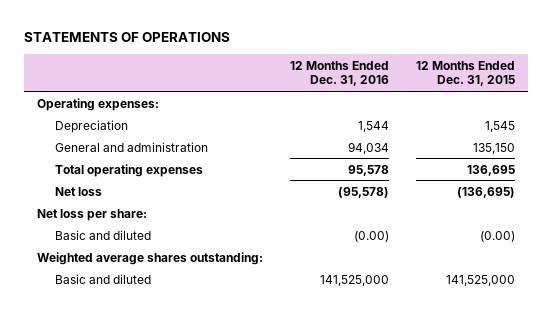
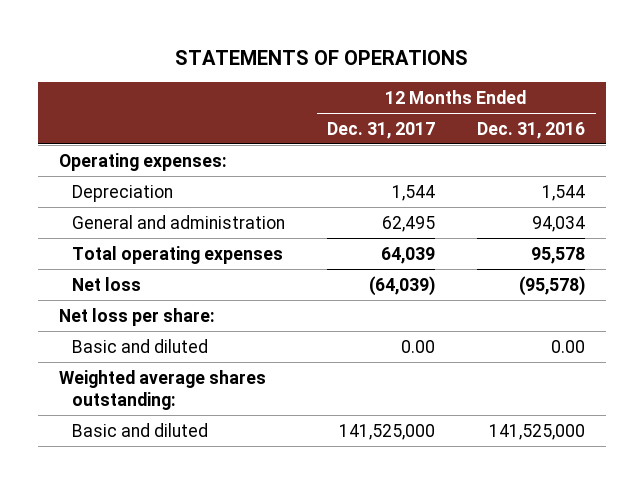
[416,60,516,87] 12 Months Ended Dec. 31, 2015 -> none
none -> [327,121,436,139] Dec. 31, 2017
[354,230,390,242] (0.00) -> [551,339,586,353] 0.00

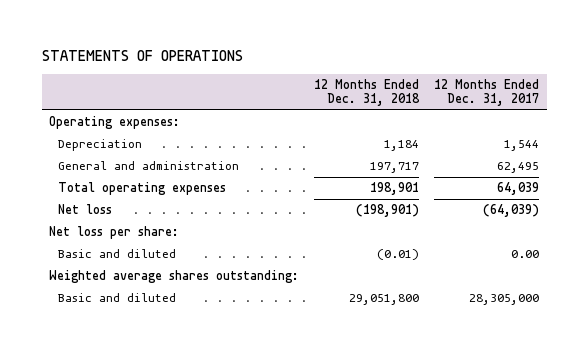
[477,121,586,139] Dec. 31, 2016 -> none
none -> [314,78,421,107] 12 Months Ended Dec. 31, 2018
[339,423,436,440] 141,525,000 -> [469,294,540,306] 28,305,000

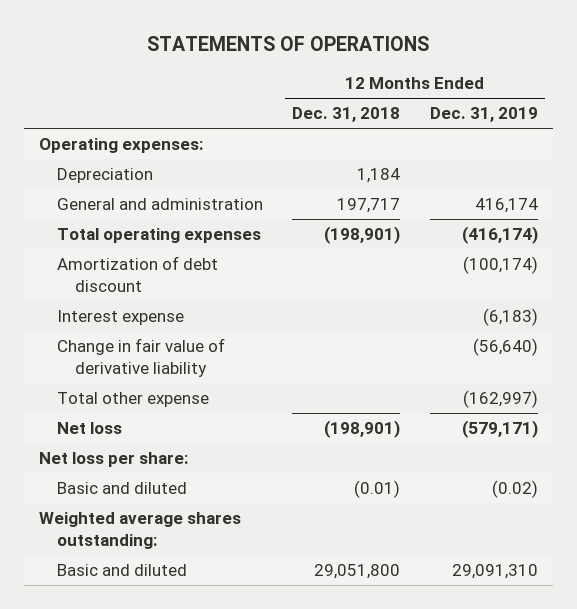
[434,78,540,107] 12 Months Ended Dec. 31, 2017 -> none
none -> [429,107,538,123] Dec. 31, 2019
[370,182,420,196] 198,901 -> [324,226,401,245] (198,901)
none -> [56,256,218,293] Amortization of debt discount
none -> [56,310,184,326] Interest expense
none -> [56,338,225,378] Change in fair value of derivative liability
none -> [56,392,209,408] Total other expense

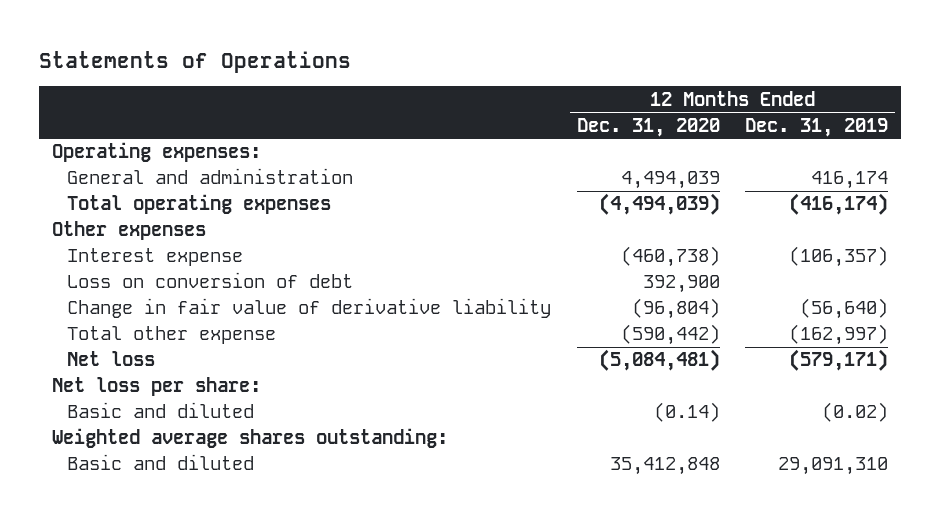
[147,35,430,51] STATEMENTS OF OPERATIONS -> [39,50,352,73] Statements of Operations
[292,107,401,123] Dec. 31, 2018 -> none
none -> [576,117,720,137] Dec. 31, 2020
[56,168,153,184] Depreciation -> none
[56,256,218,293] Amortization of debt discount -> none
none -> [52,221,207,241] Other expenses
[482,308,538,327] (6,183) -> [789,246,889,268] (106,357)
none -> [67,272,354,289] Loss on conversion of debt

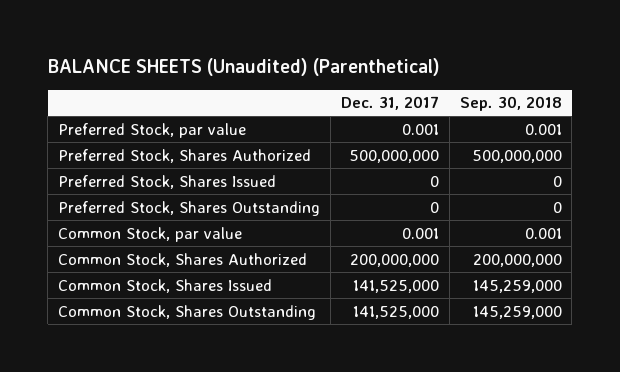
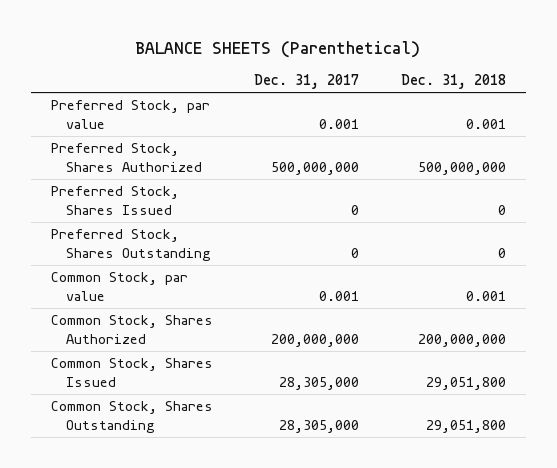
[47,58,440,77] BALANCE SHEETS (Unaudited) (Parenthetical) -> [135,40,421,58] BALANCE SHEETS (Parenthetical)
[459,96,562,112] Sep. 30, 2018 -> none
none -> [400,74,506,90] Dec. 31, 2018
[352,279,439,293] 141,525,000 -> [279,376,360,390] 28,305,000
[352,305,439,319] 141,525,000 -> [279,419,360,433] 28,305,000

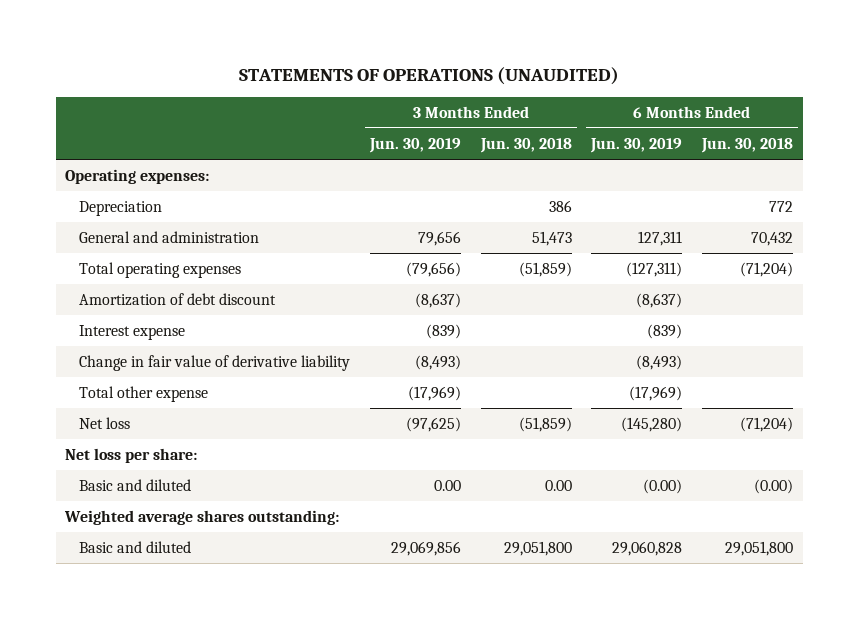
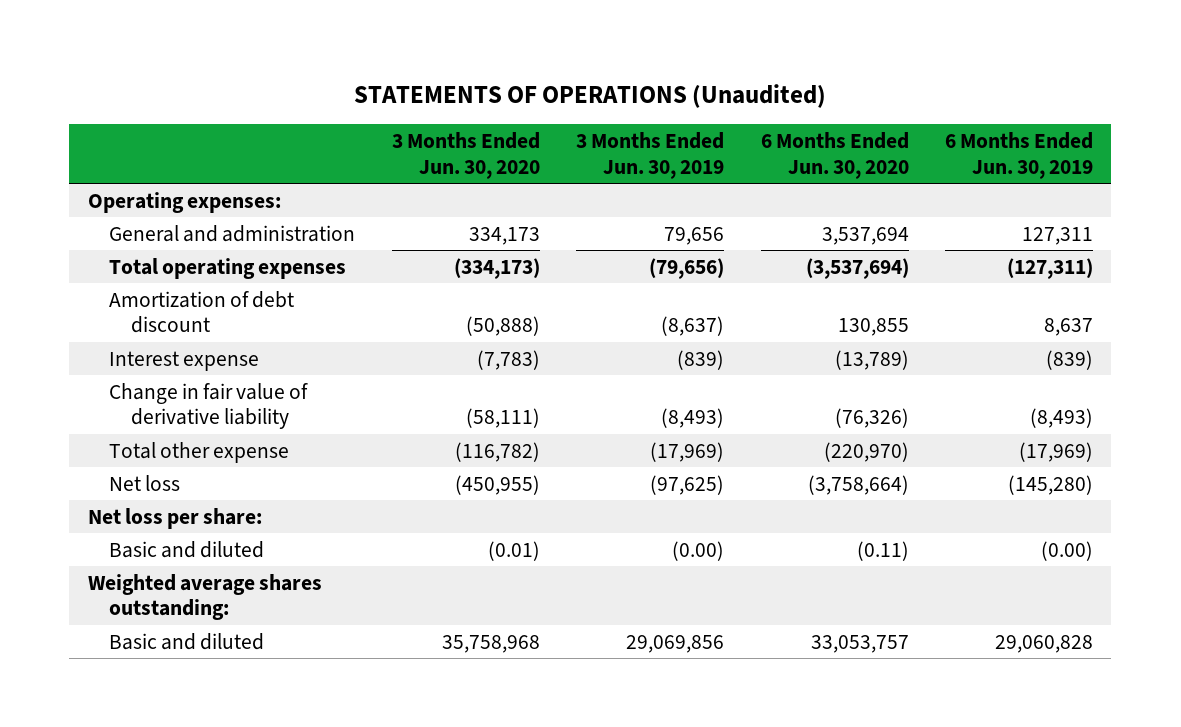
[239,66,620,85] STATEMENTS OF OPERATIONS (UNAUDITED) -> [354,83,827,108] STATEMENTS OF OPERATIONS (Unaudited)
[479,138,572,154] Jun. 30, 2018 -> none
[700,138,793,154] Jun. 30, 2018 -> none
none -> [391,132,540,179] 3 Months Ended Jun. 30, 2020
none -> [760,132,909,179] 6 Months Ended Jun. 30, 2020
[79,201,163,217] Depreciation -> none
[636,293,683,309] (8,637) -> [1043,318,1093,337] 8,637
[433,480,461,492] 0.00 -> [672,540,725,561] (0.00)

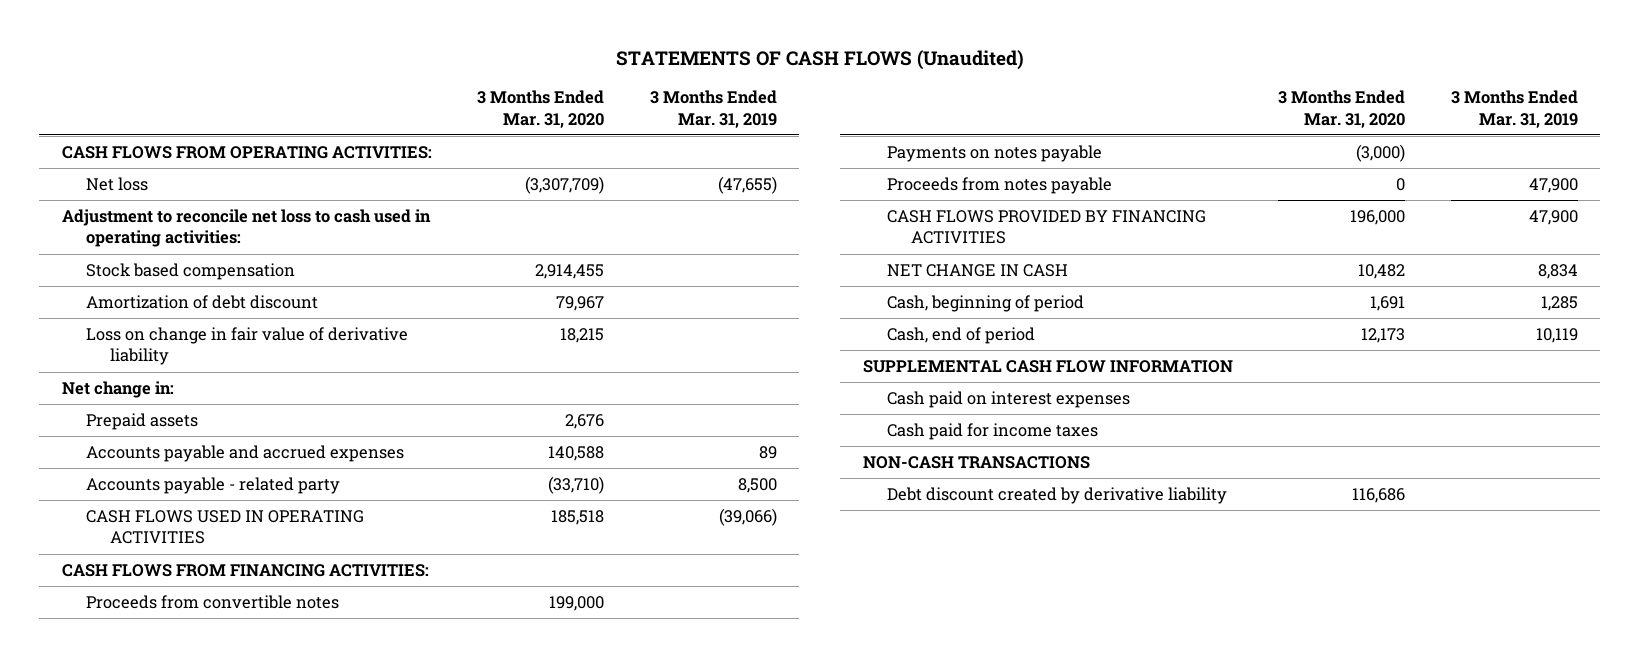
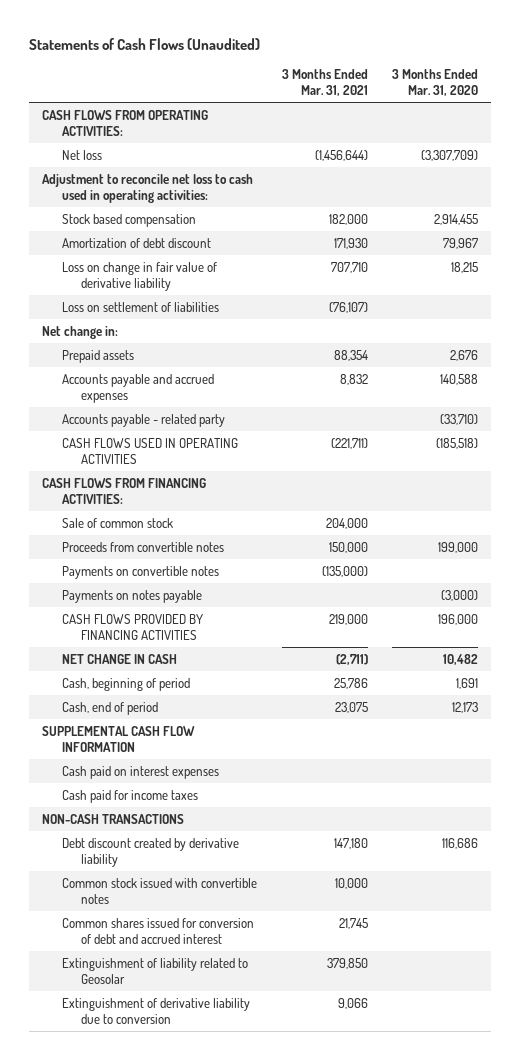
[615,49,1024,70] STATEMENTS OF CASH FLOWS (Unaudited) -> [29,37,261,50] Statements of Cash Flows (Unaudited)
[649,90,777,128] 3 Months Ended Mar. 31, 2019 -> none
none -> [281,69,368,97] 3 Months Ended Mar. 31, 2021
none -> [61,301,219,312] Loss on settlement of liabilities
[551,510,605,526] 185,518 -> [436,437,479,449] (185,518)
none -> [61,517,173,528] Sale of common stock
none -> [61,565,219,579] Payments on convertible notes
[887,177,1113,195] Proceeds from notes payable -> none
none -> [61,877,257,904] Common stock issued with convertible notes
none -> [61,917,254,944] Common shares issued for conversion of debt and accrued interest
none -> [61,957,248,984] Extinguishment of liability related to Geosolar
none -> [61,997,250,1024] Extinguishment of derivative liability due to conversion

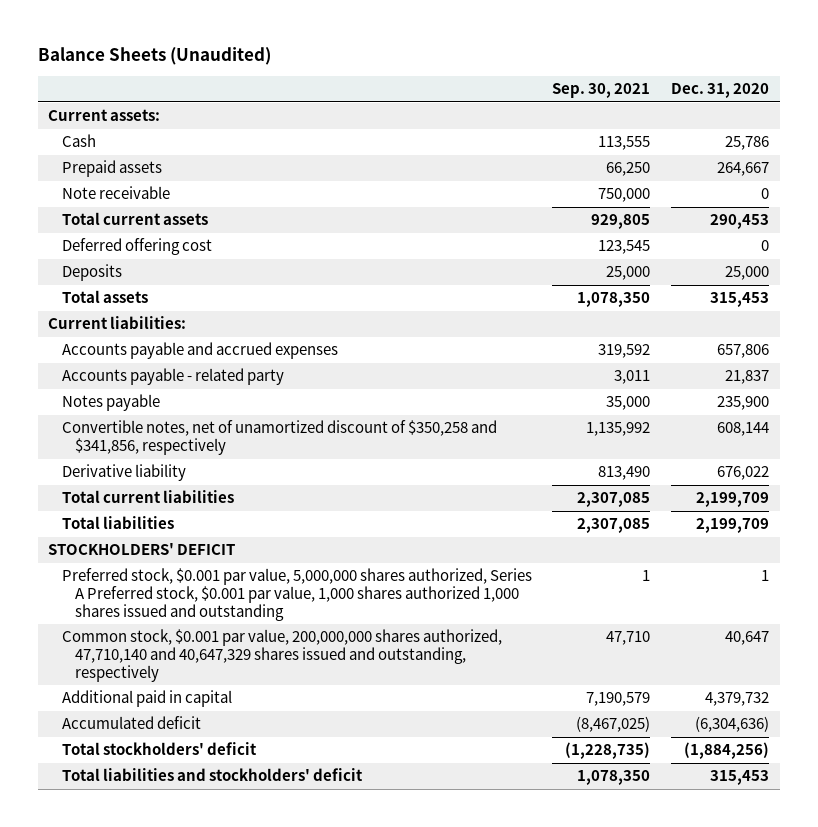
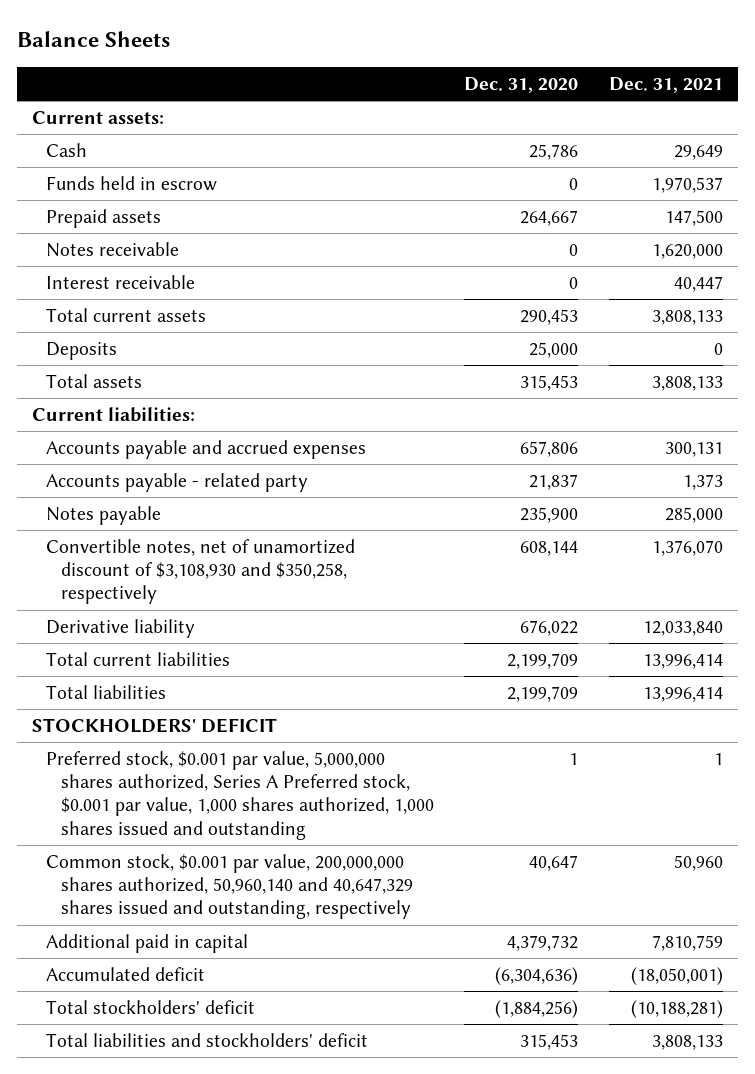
[37,46,271,65] Balance Sheets (Unaudited) -> [16,31,170,48] Balance Sheets
[552,83,651,99] Sep. 30, 2021 -> none
none -> [608,76,723,93] Dec. 31, 2021
none -> [46,175,218,191] Funds held in escrow
[61,186,170,200] Note receivable -> [46,241,180,257] Notes receivable
none -> [46,274,196,289] Interest receivable
[61,238,212,256] Deferred offering cost -> none
[61,420,497,456] Convertible notes, net of unamortized discount of $350,258 and $341,856, respectively -> [46,538,356,605] Convertible notes, net of unamortized discount of $3,108,930 and $350,258, respectively
[61,568,532,621] Preferred stock, $0.001 par value, 5,000,000 shares authorized, Series A Preferred stock, $0.001 par value, 1,000 shares authorized 1,000 shares issued and outstanding -> [46,750,434,840] Preferred stock, $0.001 par value, 5,000,000 shares authorized, Series A Preferred stock, $0.001 par value, 1,000 shares authorized, 1,000 shares issued and outstanding
[61,629,502,682] Common stock, $0.001 par value, 200,000,000 shares authorized, 47,710,140 and 40,647,329 shares issued and outstanding, respectively -> [46,853,413,920] Common stock, $0.001 par value, 200,000,000 shares authorized, 50,960,140 and 40,647,329 shares issued and outstanding, respectively

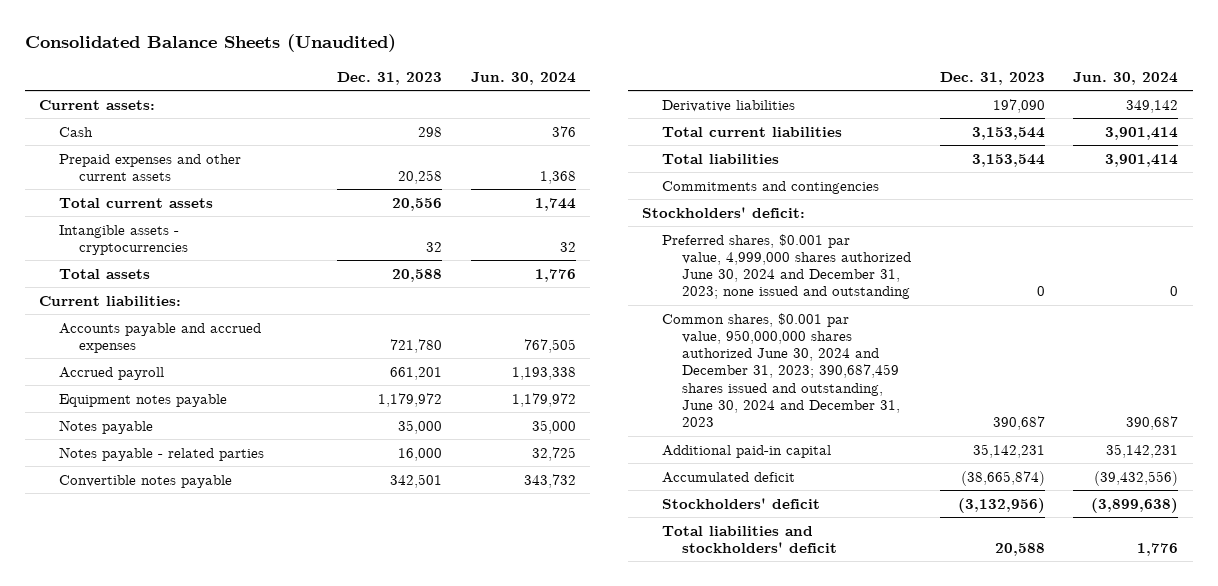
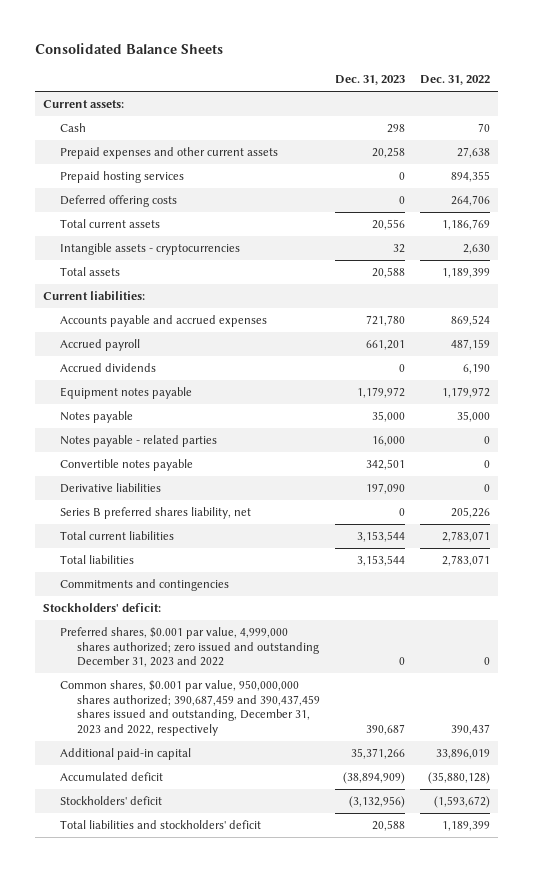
[25,34,397,53] Consolidated Balance Sheets (Unaudited) -> [35,43,224,55] Consolidated Balance Sheets
[470,71,576,85] Jun. 30, 2024 -> none
none -> [420,74,491,85] Dec. 31, 2022
none -> [59,171,184,184] Prepaid hosting services
none -> [59,195,177,208] Deferred offering costs
none -> [59,363,156,373] Accrued dividends
none -> [59,507,251,520] Series B preferred shares liability, net
[661,233,911,300] Preferred shares, $0.001 par value, 4,999,000 shares authorized June 30, 2024 and December 31, 2023; none issued and outstanding -> [59,627,319,668] Preferred shares, $0.001 par value, 4,999,000 shares authorized; zero issued and outstanding December 31, 2023 and 2022
[661,312,900,428] Common shares, $0.001 par value, 950,000,000 shares authorized June 30, 2024 and December 31, 2023; 390,687,459 shares issued and outstanding, June 30, 2024 and December 31, 2023 -> [59,680,320,736] Common shares, $0.001 par value, 950,000,000 shares authorized; 390,687,459 and 390,437,459 shares issued and outstanding, December 31, 2023 and 2022, respectively
[972,443,1045,458] 35,142,231 -> [351,748,406,760] 35,371,266
[960,470,1045,486] (38,665,874) -> [343,772,406,785] (38,894,909)

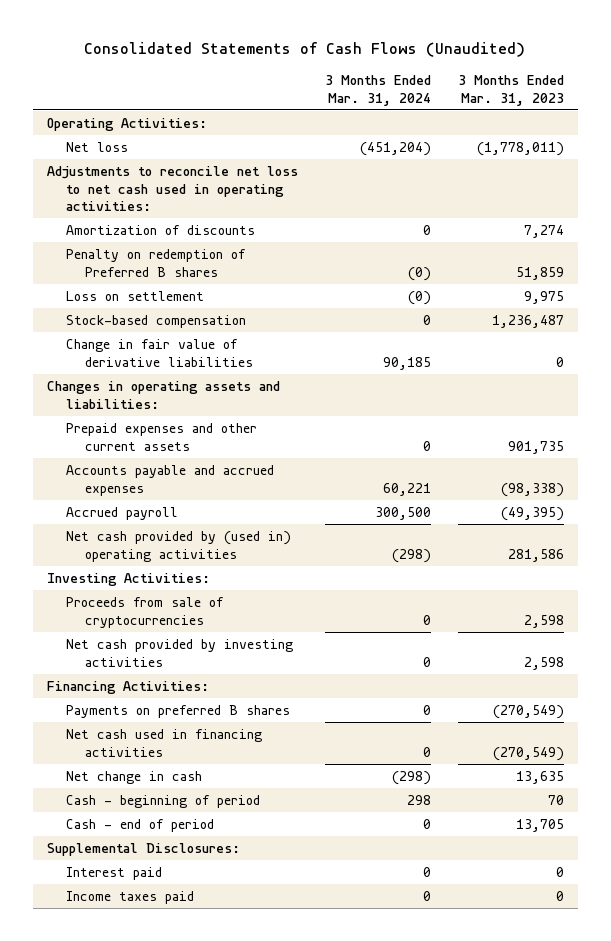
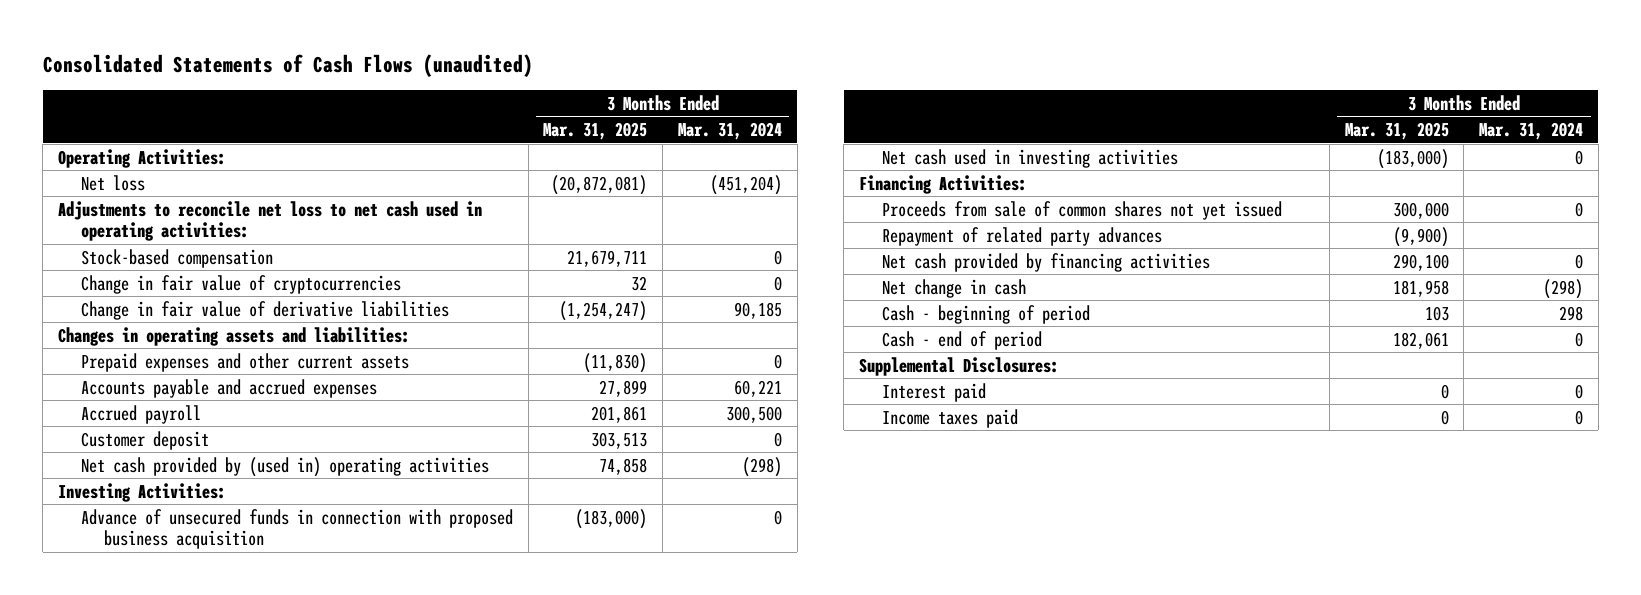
[84,42,526,58] Consolidated Statements of Cash Flows (Unaudited) -> [42,53,533,77] Consolidated Statements of Cash Flows (unaudited)
[458,75,565,106] 3 Months Ended Mar. 31, 2023 -> none
none -> [543,122,648,141] Mar. 31, 2025
[65,224,255,235] Amortization of discounts -> none
[65,248,246,277] Penalty on redemption of Preferred B shares -> none
[65,290,204,301] Loss on settlement -> none
none -> [80,274,401,294] Change in fair value of cryptocurrencies
none -> [80,430,209,450] Customer deposit
[65,596,224,628] Proceeds from sale of cryptocurrencies -> none
none -> [80,508,513,550] Advance of unsecured funds in connection with proposed business acquisition
[65,638,293,667] Net cash provided by investing activities -> [882,148,1179,168] Net cash used in investing activities
[65,704,290,718] Payments on preferred B shares -> none
none -> [882,200,1283,220] Proceeds from sale of common shares not yet issued
none -> [882,226,1163,246] Repayment of related party advances
[65,728,262,757] Net cash used in financing activities -> [882,252,1211,272] Net cash provided by financing activities

